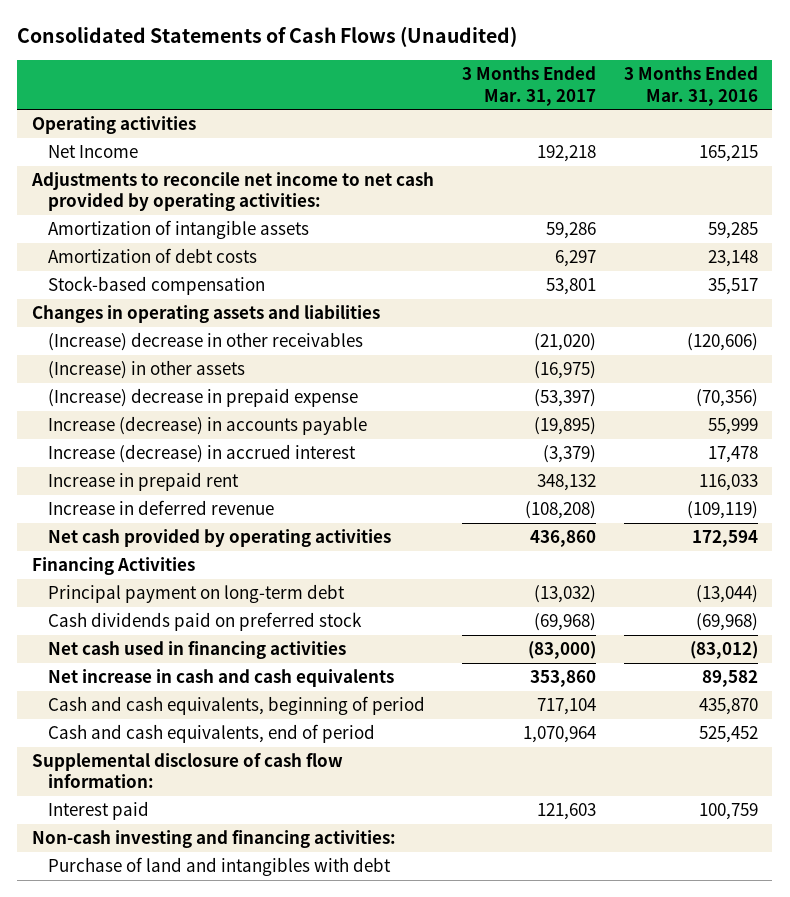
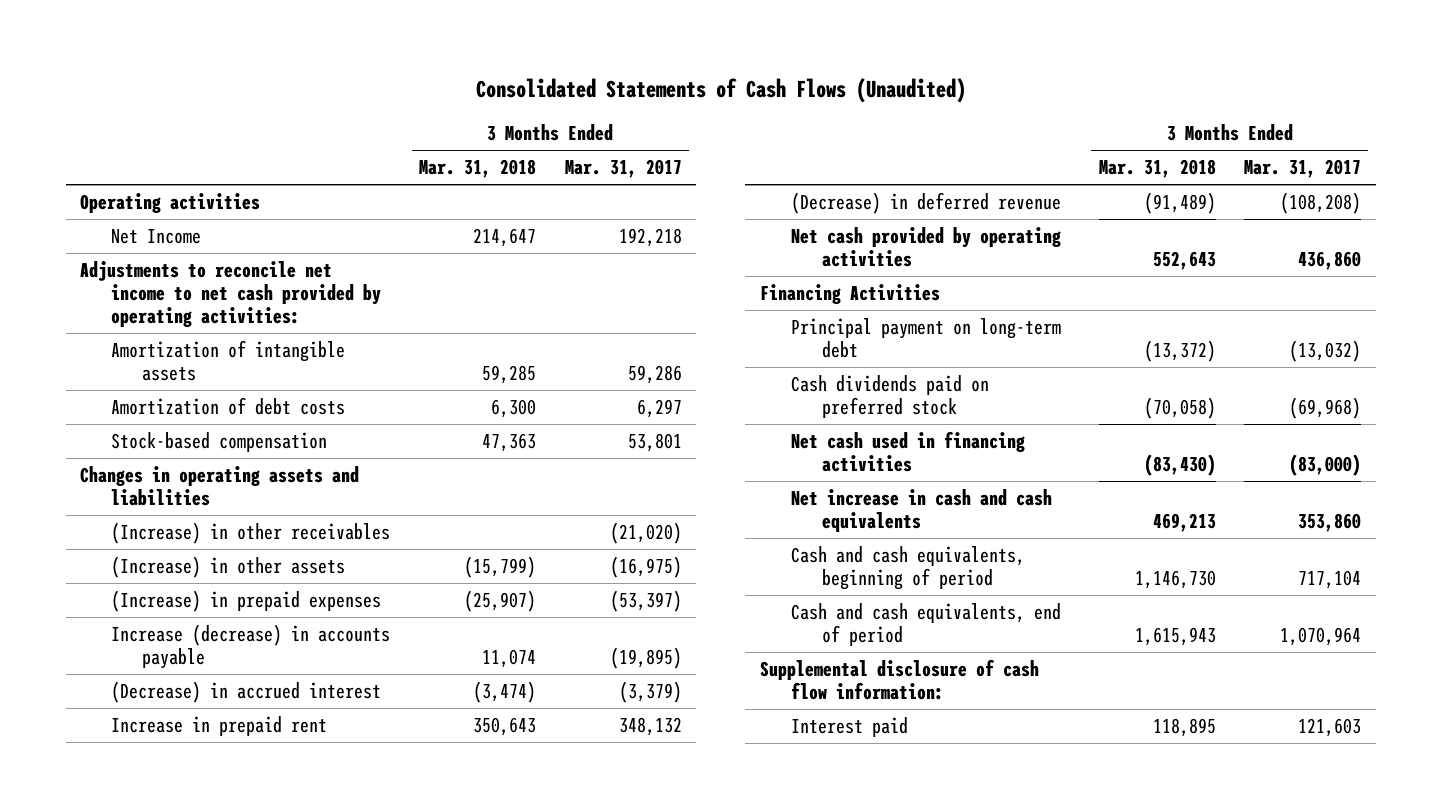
[624,66,759,106] 3 Months Ended Mar. 31, 2016 -> none
none -> [418,159,536,179] Mar. 31, 2018
[47,331,363,351] (Increase) decrease in other receivables -> [111,521,391,544] (Increase) in other receivables
[47,387,358,407] (Increase) decrease in prepaid expense -> [111,589,382,612] (Increase) in prepaid expenses
[47,443,356,463] Increase (decrease) in accrued interest -> [111,680,382,703] (Decrease) in accrued interest
[47,499,274,515] Increase in deferred revenue -> [790,191,1061,214] (Decrease) in deferred revenue
[31,829,396,848] Non-cash investing and financing activities: -> none
[47,856,391,876] Purchase of land and intangibles with debt -> none

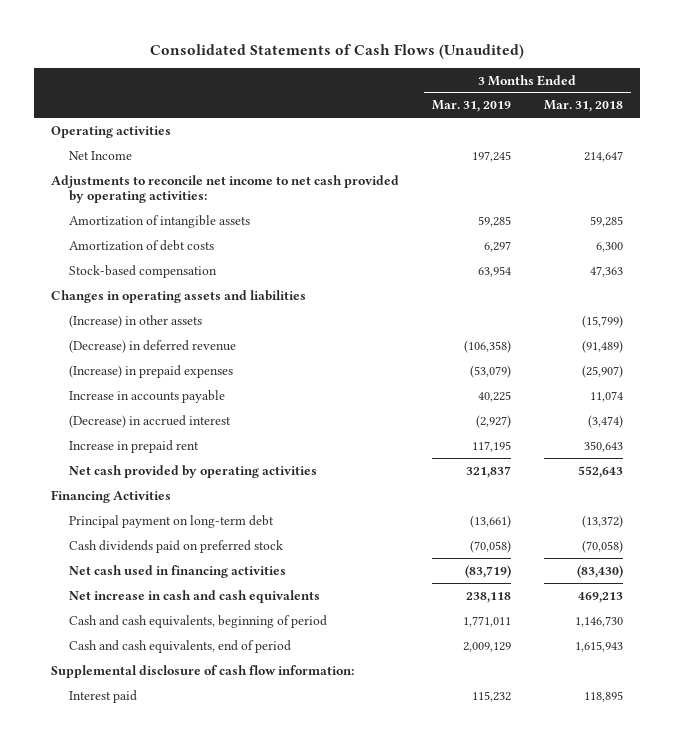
[564,159,682,179] Mar. 31, 2017 -> none
none -> [431,100,511,113] Mar. 31, 2019
[111,521,391,544] (Increase) in other receivables -> none
[790,191,1061,214] (Decrease) in deferred revenue -> [68,339,236,353] (Decrease) in deferred revenue
[111,623,391,669] Increase (decrease) in accounts payable -> [68,389,225,403] Increase in accounts payable

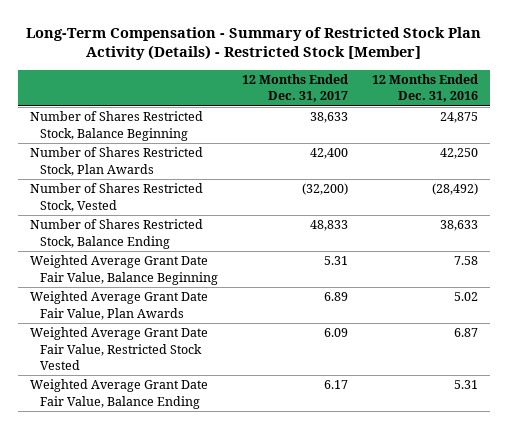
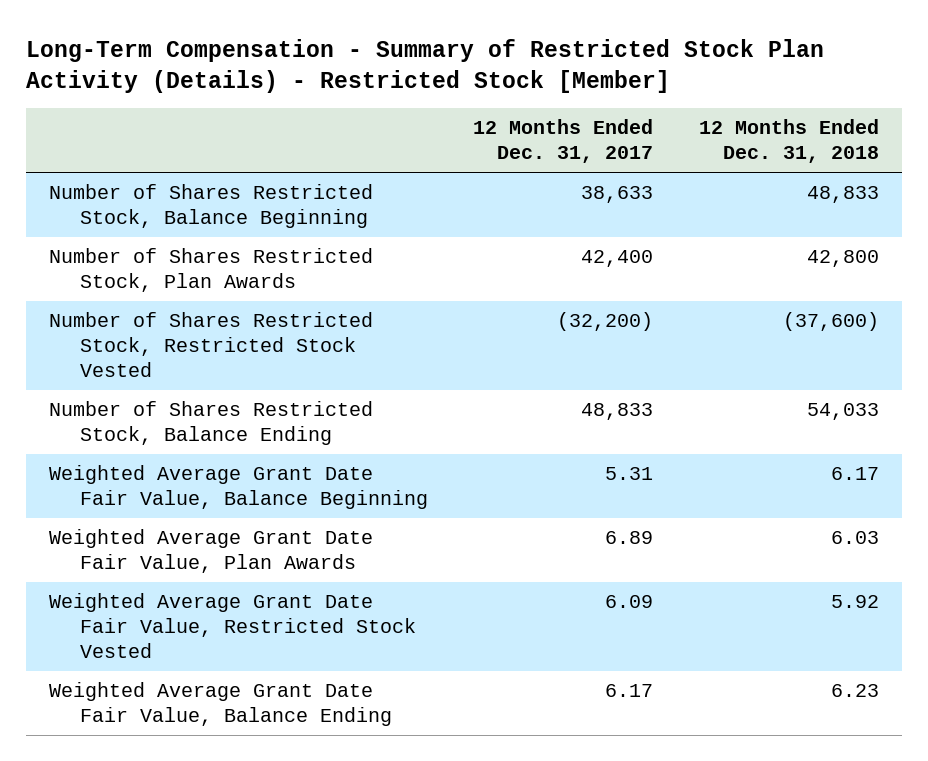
[372,74,479,103] 12 Months Ended Dec. 31, 2016 -> none
none -> [699,119,880,164] 12 Months Ended Dec. 31, 2018
[30,183,204,212] Number of Shares Restricted Stock, Vested -> [48,312,373,378] Number of Shares Restricted Stock, Restricted Stock Vested

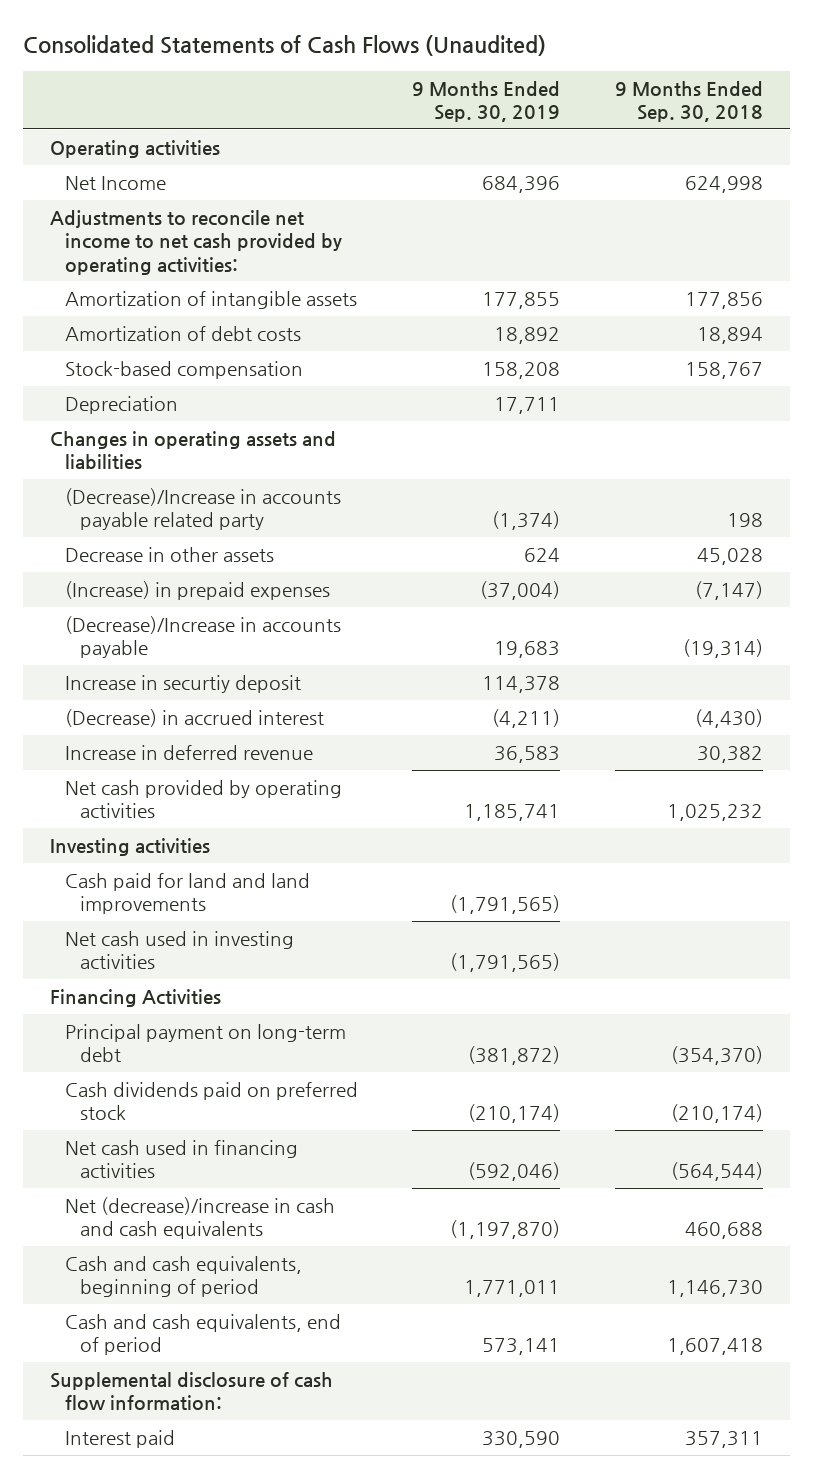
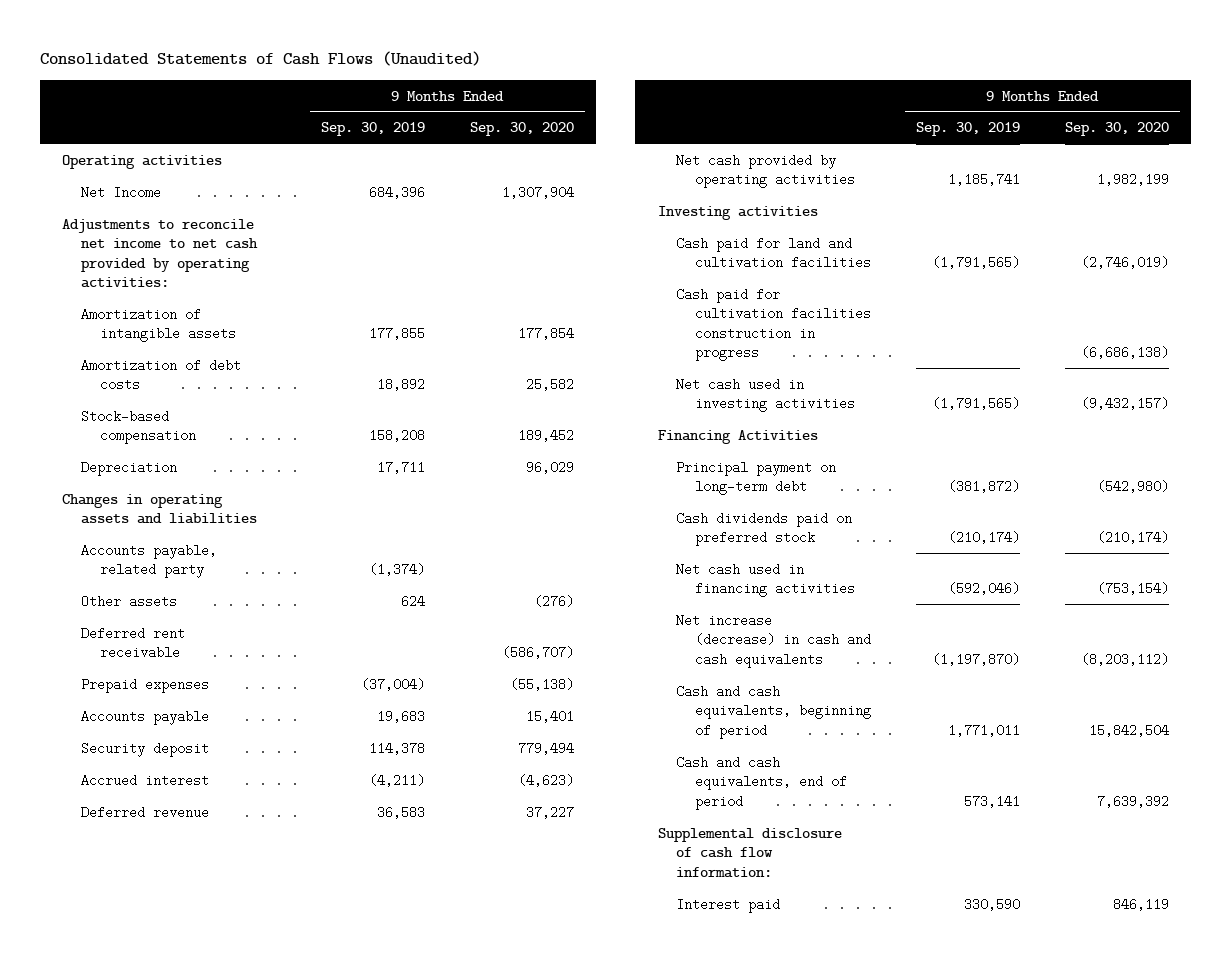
[614,80,763,122] 9 Months Ended Sep. 30, 2018 -> none
none -> [469,122,574,137] Sep. 30, 2020
[64,487,341,531] (Decrease)/Increase in accounts payable related party -> [81,543,218,579] Accounts payable, related party
[64,546,274,562] Decrease in other assets -> [81,594,178,608] Other assets
none -> [81,626,186,660] Deferred rent receivable
[64,580,330,600] (Increase) in prepaid expenses -> [81,677,210,693] Prepaid expenses
[64,615,341,659] (Decrease)/Increase in accounts payable -> [81,709,210,725] Accounts payable
[64,674,301,693] Increase in securtiy deposit -> [81,741,210,757] Security deposit
[64,708,324,727] (Decrease) in accrued interest -> [81,773,210,787] Accrued interest
[64,744,313,760] Increase in deferred revenue -> [81,805,210,819] Deferred revenue
[64,872,310,915] Cash paid for land and land improvements -> [676,236,872,270] Cash paid for land and cultivation facilities
none -> [676,287,872,362] Cash paid for cultivation facilities construction in progress
[64,1196,335,1240] Net (decrease)/increase in cash and cash equivalents -> [676,613,872,668] Net increase (decrease) in cash and cash equivalents

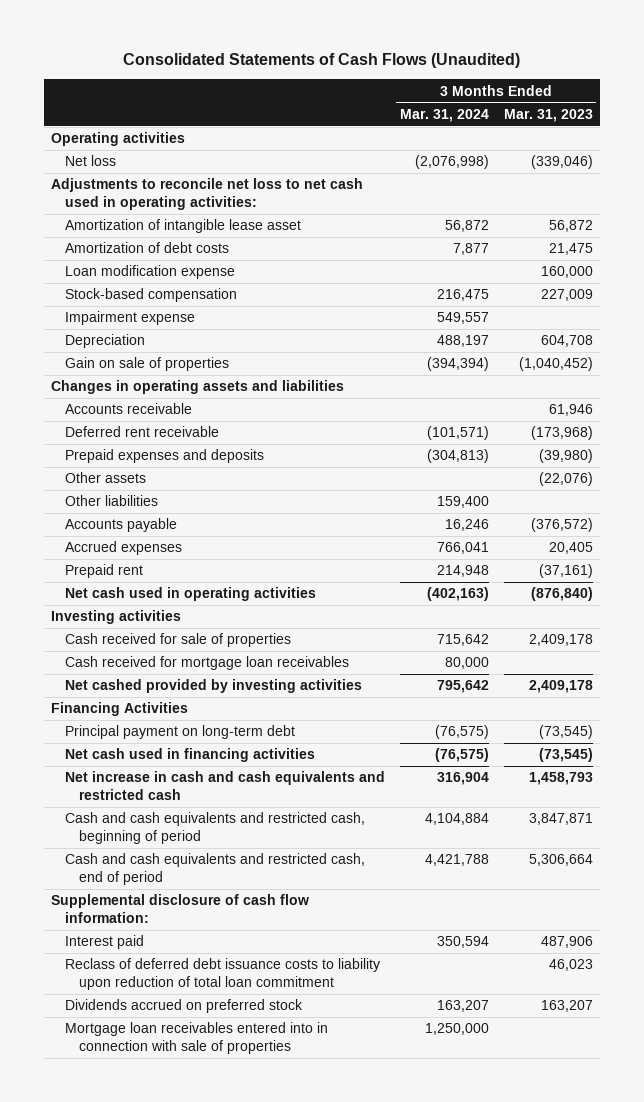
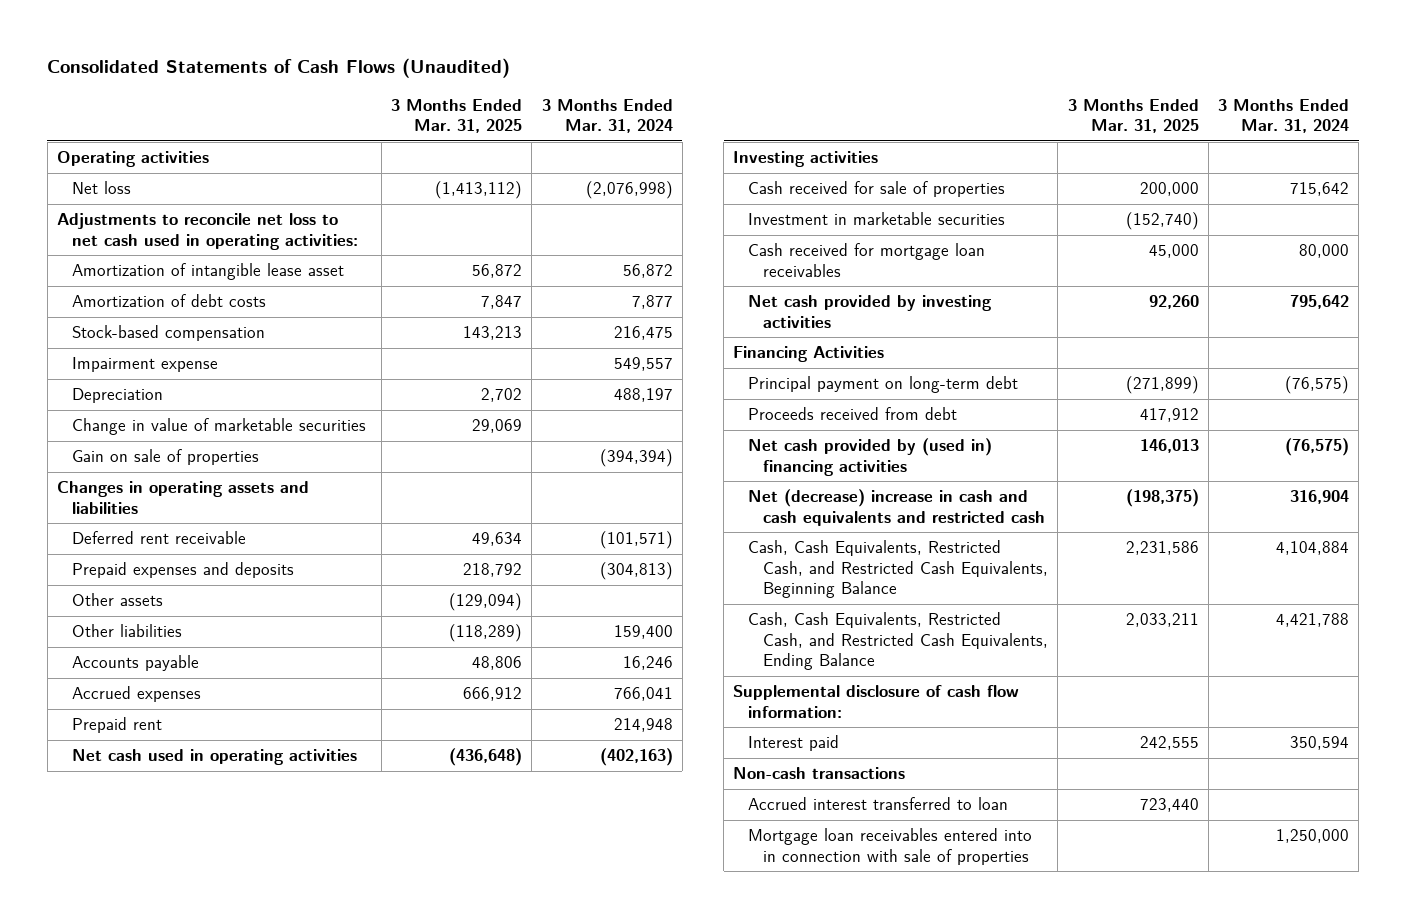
[503,109,593,123] Mar. 31, 2023 -> none
none -> [391,98,523,133] 3 Months Ended Mar. 31, 2025
[65,265,236,280] Loan modification expense -> none
none -> [71,418,366,436] Change in value of marketable securities
[65,403,193,415] Accounts receivable -> none
none -> [748,212,1006,226] Investment in marketable securities
[65,679,363,694] Net cashed provided by investing activities -> [748,295,993,328] Net cash provided by investing activities
none -> [748,407,958,421] Proceeds received from debt
[65,748,316,763] Net cash used in financing activities -> [748,438,993,476] Net cash provided by (used in) financing activities
[65,771,386,800] Net increase in cash and cash equivalents and restricted cash -> [748,489,1046,526] Net (decrease) increase in cash and cash equivalents and restricted cash
[65,812,366,844] Cash and cash equivalents and restricted cash, beginning of period -> [748,540,1049,598] Cash, Cash Equivalents, Restricted Cash, and Restricted Cash Equivalents, Beginning Balance
[65,853,366,885] Cash and cash equivalents and restricted cash, end of period -> [748,612,1049,670] Cash, Cash Equivalents, Restricted Cash, and Restricted Cash Equivalents, Ending Balance
[65,958,381,990] Reclass of deferred debt issuance costs to liability upon reduction of total loan commitment -> none
[65,999,304,1014] Dividends accrued on preferred stock -> none
none -> [733,767,906,780] Non-cash transactions
none -> [748,797,1009,811] Accrued interest transferred to loan

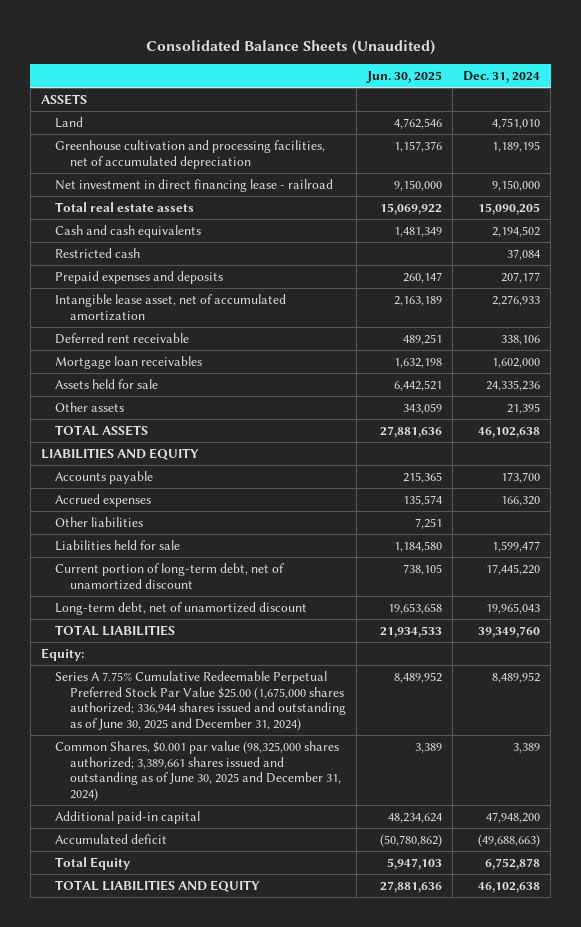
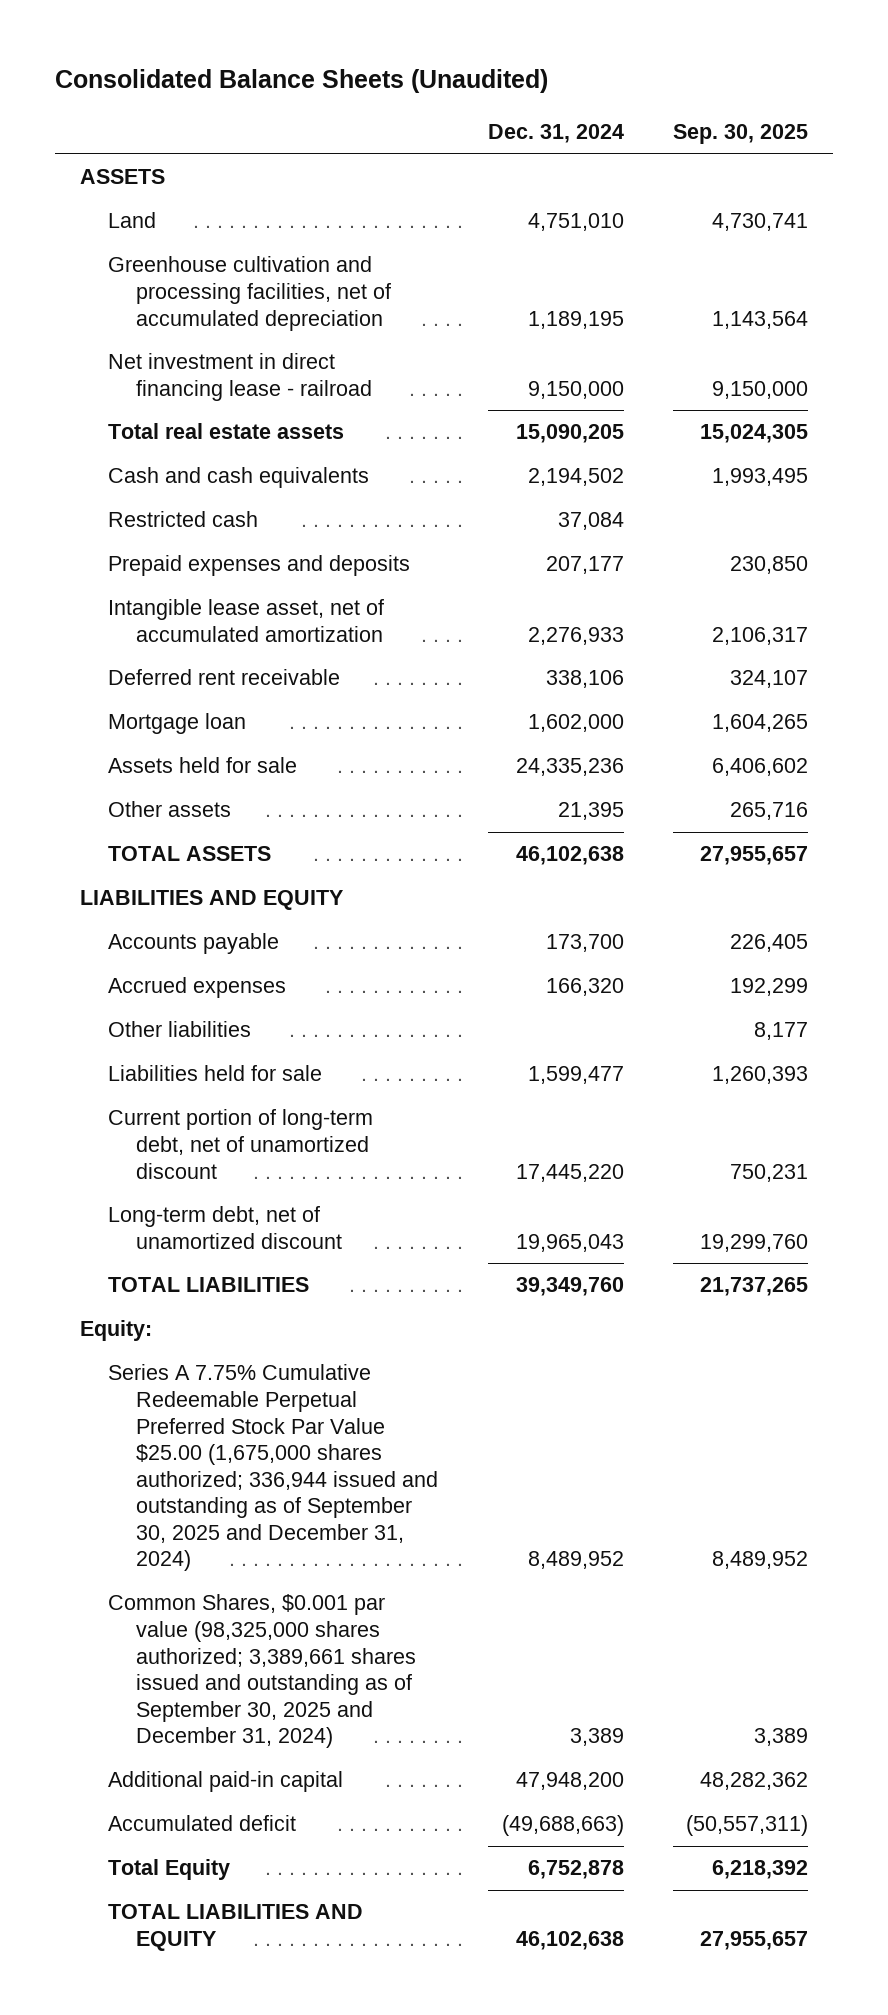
[365,71,442,84] Jun. 30, 2025 -> none
none -> [673,124,809,145] Sep. 30, 2025
[55,355,203,369] Mortgage loan receivables -> [107,713,246,735] Mortgage loan
[55,670,346,732] Series A 7.75% Cumulative Redeemable Perpetual Preferred Stock Par Value $25.00 (1,675,000 shares authorized; 336,944 shares issued and outstanding as of June 30, 2025 and December 31, 2024) -> [107,1364,438,1572] Series A 7.75% Cumulative Redeemable Perpetual Preferred Stock Par Value $25.00 (1,675,000 shares authorized; 336,944 issued and outstanding as of September 30, 2025 and December 31, 2024)
[55,740,341,802] Common Shares, $0.001 par value (98,325,000 shares authorized; 3,389,661 shares issued and outstanding as of June 30, 2025 and December 31, 2024) -> [107,1594,416,1749] Common Shares, $0.001 par value (98,325,000 shares authorized; 3,389,661 shares issued and outstanding as of September 30, 2025 and December 31, 2024)

